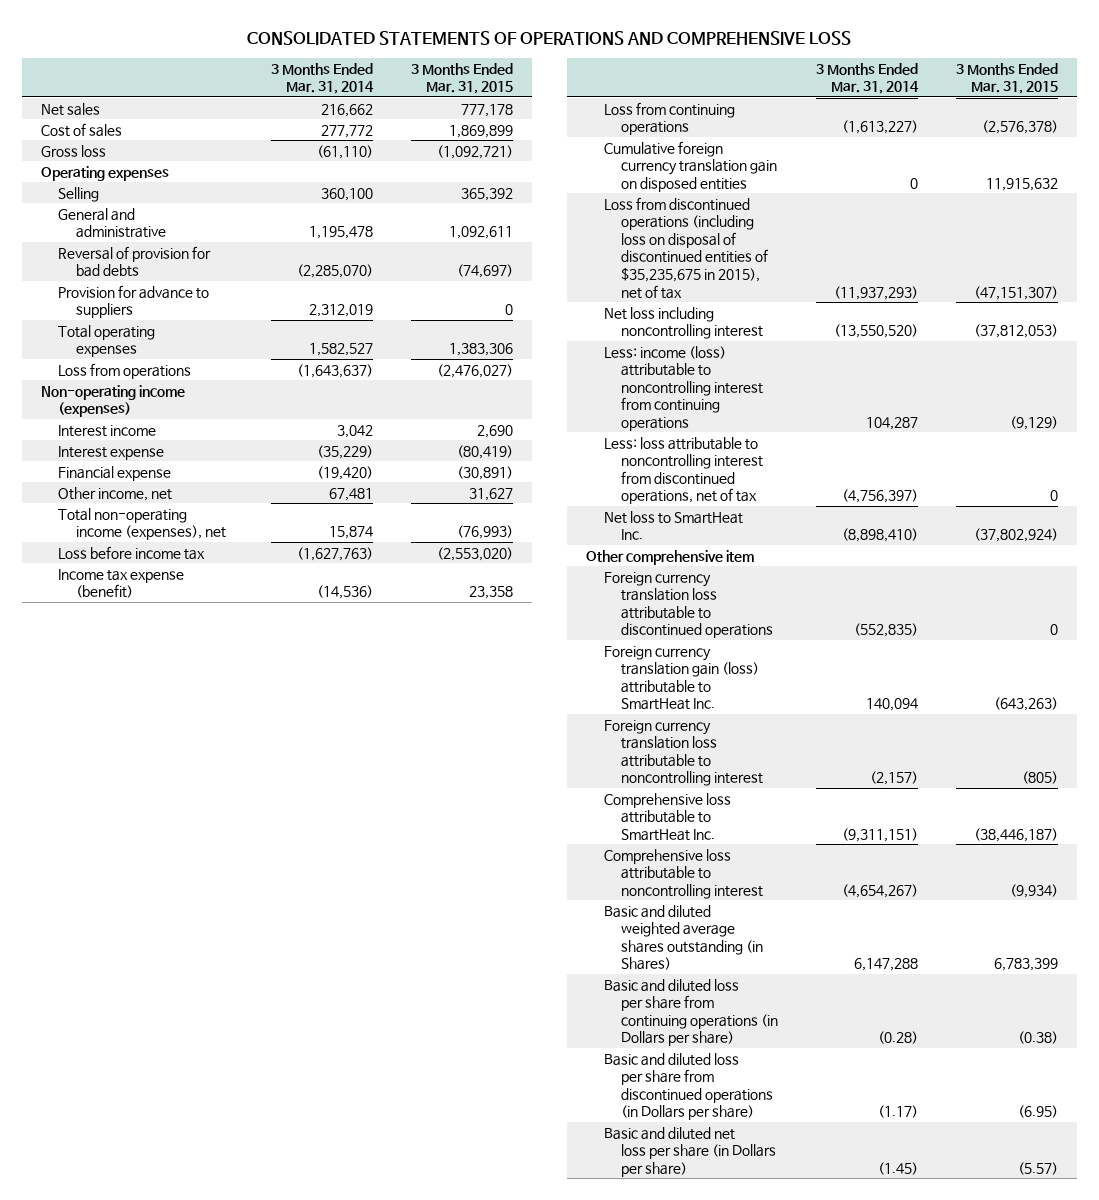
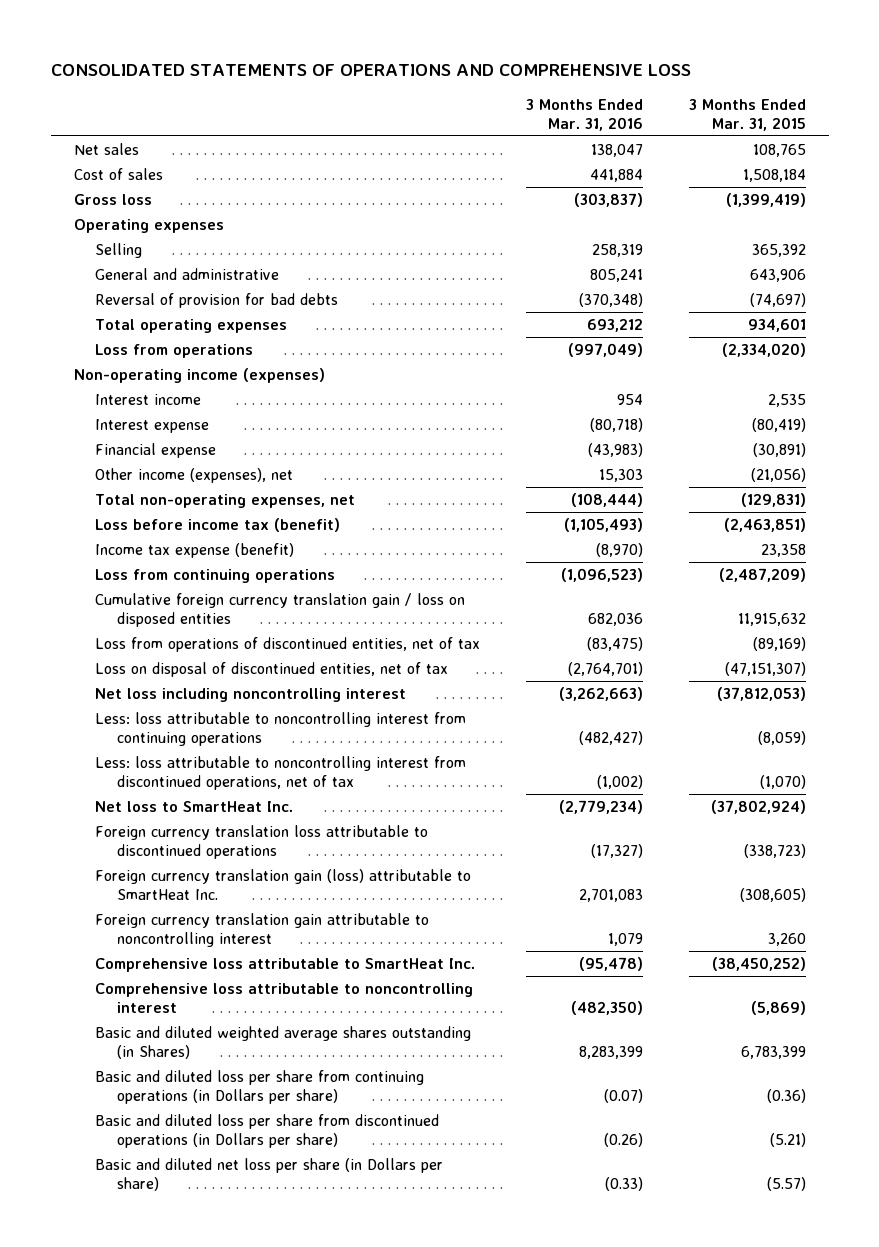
[270,62,374,95] 3 Months Ended Mar. 31, 2014 -> none
none -> [526,98,644,131] 3 Months Ended Mar. 31, 2016
[460,103,513,117] 777,178 -> [752,144,806,158] 108,765
[448,124,513,138] 1,869,899 -> [742,169,806,183] 1,508,184
[436,144,513,159] (1,092,721) -> [725,193,806,208] (1,399,419)
[448,226,513,240] 1,092,611 -> [749,269,806,283] 643,906
[58,284,210,319] Provision for advance to suppliers -> none
[448,343,513,357] 1,383,306 -> [747,318,806,333] 934,601
[436,363,513,378] (2,476,027) -> [721,343,806,358] (2,334,020)
[476,424,513,438] 2,690 -> [767,394,806,408] 2,535
[58,486,173,501] Other income, net -> [95,468,294,484] Other income (expenses), net
[468,487,513,501] 31,627 -> [750,468,806,483] (21,056)
[58,507,226,541] Total non-operating income (expenses), net -> [95,494,356,509] Total non-operating expenses, net
[456,525,513,540] (76,993) -> [740,493,806,508] (129,831)
[58,545,206,560] Loss before income tax -> [95,518,341,533] Loss before income tax (benefit)
[436,546,513,561] (2,553,020) -> [723,518,806,533] (2,463,851)
[981,120,1058,135] (2,576,378) -> [718,568,806,583] (2,487,209)
[603,140,778,192] Cumulative foreign currency translation gain on disposed entities -> [95,593,466,628] Cumulative foreign currency translation gain / loss on disposed entities
[603,196,769,299] Loss from discontinued operations (including loss on disposal of discontinued entities of $35,235,675 in 2015), net of tax -> [95,637,481,653] Loss from operations of discontinued entities, net of tax
[973,285,1058,300] (47,151,307) -> [752,637,806,652] (89,169)
none -> [95,662,449,678] Loss on disposal of discontinued entities, net of tax
[603,345,764,431] Less: income (loss) attributable to noncontrolling interest from continuing operations -> [95,712,467,747] Less: loss attributable to noncontrolling interest from continuing operations
[1009,415,1058,430] (9,129) -> [757,731,806,746] (8,059)
[1049,490,1058,502] 0 -> [759,775,806,790] (1,070)
[585,549,754,565] Other comprehensive item -> none
[1049,624,1058,636] 0 -> [743,844,806,859] (338,723)
[993,697,1058,712] (643,263) -> [739,888,806,903] (308,605)
[603,719,764,787] Foreign currency translation loss attributable to noncontrolling interest -> [95,913,430,948] Foreign currency translation gain attributable to noncontrolling interest
[1021,771,1058,785] (805) -> [767,933,806,947] 3,260
[973,827,1058,842] (38,446,187) -> [711,957,806,972] (38,450,252)
[1009,883,1058,898] (9,934) -> [750,1001,806,1016] (5,869)
[1017,1031,1058,1045] (0.38) -> [766,1089,806,1104] (0.36)
[1017,1105,1058,1119] (6.95) -> [769,1133,806,1148] (5.21)

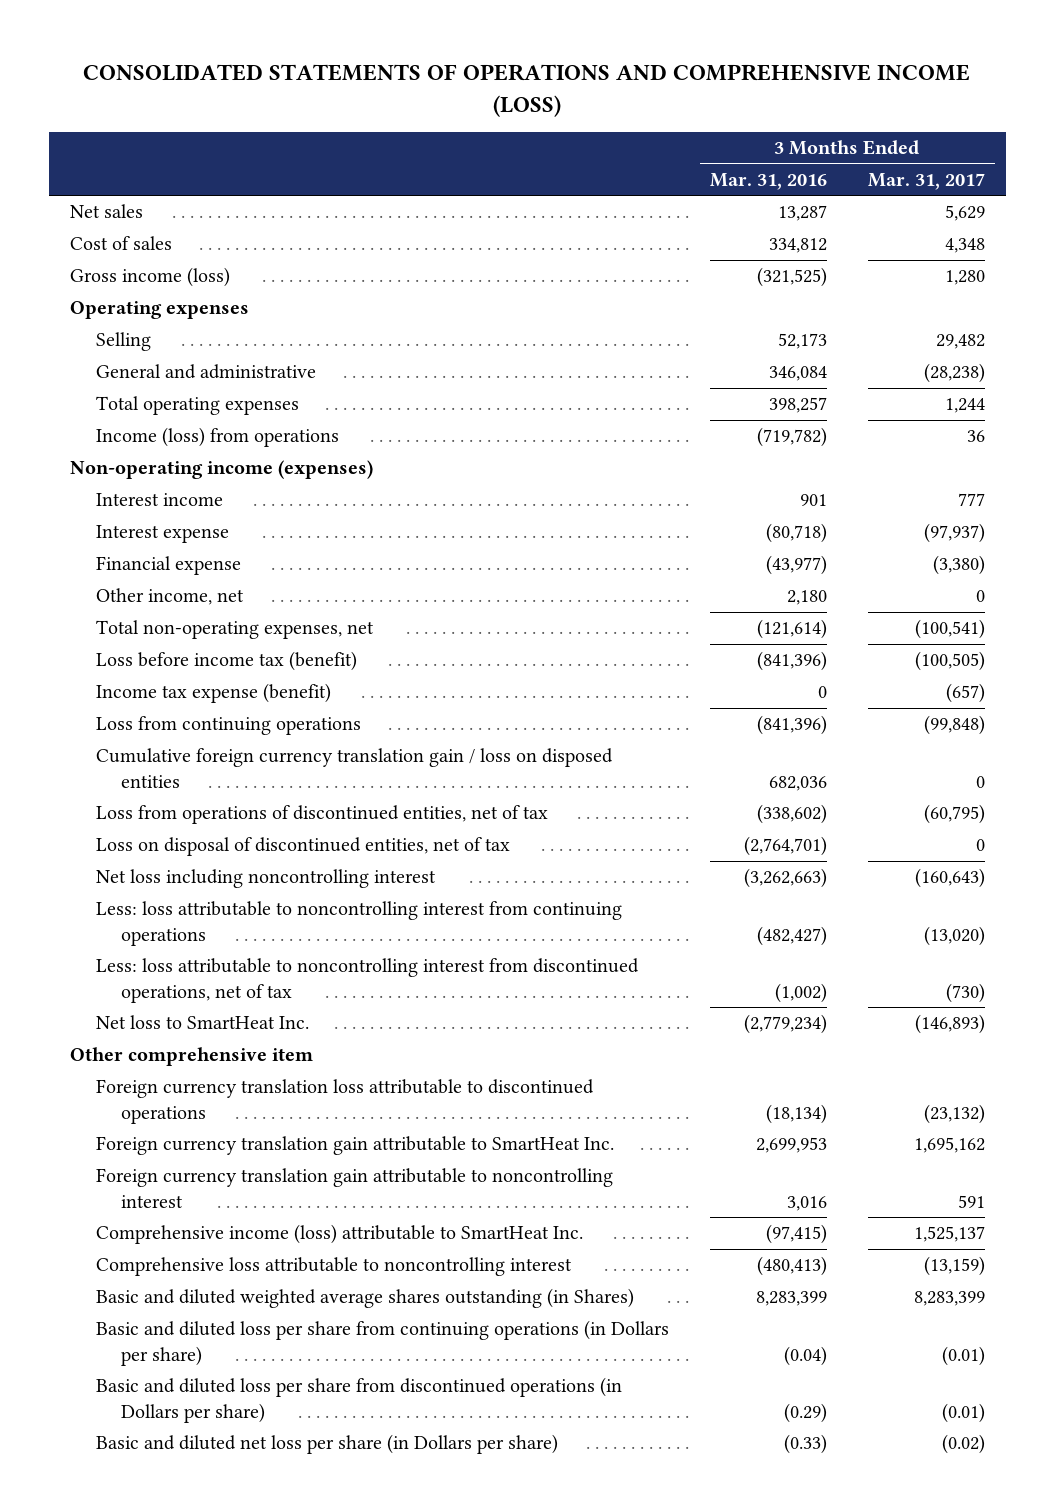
[50,63,691,76] CONSOLIDATED STATEMENTS OF OPERATIONS AND COMPREHENSIVE LOSS -> [83,64,971,117] CONSOLIDATED STATEMENTS OF OPERATIONS AND COMPREHENSIVE INCOME (LOSS)
[688,98,806,131] 3 Months Ended Mar. 31, 2015 -> none
none -> [868,173,986,191] Mar. 31, 2017
[591,144,644,158] 138,047 -> [777,205,827,222] 13,287
[590,169,644,183] 441,884 -> [768,238,827,254] 334,812
[73,194,152,206] Gross loss -> [69,267,230,288] Gross income (loss)
[574,193,644,208] (303,837) -> [756,267,827,288] (321,525)
[95,293,339,309] Reversal of provision for bad debts -> none
[592,244,644,258] 258,319 -> [777,333,827,350] 52,173
[590,269,644,283] 805,241 -> [768,366,827,382] 346,084
[587,319,644,333] 693,212 -> [768,397,827,414] 398,257
[95,344,254,359] Loss from operations -> [95,427,339,448] Income (loss) from operations
[568,343,644,358] (997,049) -> [756,427,827,448] (719,782)
[617,394,644,406] 954 -> [799,494,827,507] 901
[588,443,644,458] (43,983) -> [765,555,827,576] (43,977)
[95,468,294,484] Other income (expenses), net -> [95,588,244,606] Other income, net
[599,469,644,483] 15,303 -> [786,590,827,606] 2,180
[571,493,644,508] (108,444) -> [756,619,827,640] (121,614)
[564,518,644,533] (1,105,493) -> [756,651,827,672] (841,396)
[596,543,644,558] (8,970) -> [817,686,827,699] 0
[561,568,644,583] (1,096,523) -> [756,715,827,736] (841,396)
[587,637,644,652] (83,475) -> [756,804,827,825] (338,602)
none -> [69,1047,313,1067] Other comprehensive item
[591,844,644,859] (17,327) -> [765,1103,827,1124] (18,134)
[95,869,472,901] Foreign currency translation gain (loss) attributable to SmartHeat Inc. -> [95,1136,614,1156] Foreign currency translation gain attributable to SmartHeat Inc.
[579,889,644,903] 2,701,083 -> [755,1137,827,1154] 2,699,953
[608,933,644,947] 1,079 -> [786,1195,827,1211] 3,016
[95,958,476,973] Comprehensive loss attributable to SmartHeat Inc. -> [95,1224,583,1245] Comprehensive income (loss) attributable to SmartHeat Inc.
[579,957,644,972] (95,478) -> [765,1224,827,1245] (97,415)
[571,1001,644,1016] (482,350) -> [756,1256,827,1277] (480,413)
[604,1089,644,1104] (0.07) -> [783,1345,827,1366] (0.04)
[604,1133,644,1148] (0.26) -> [783,1402,827,1423] (0.29)

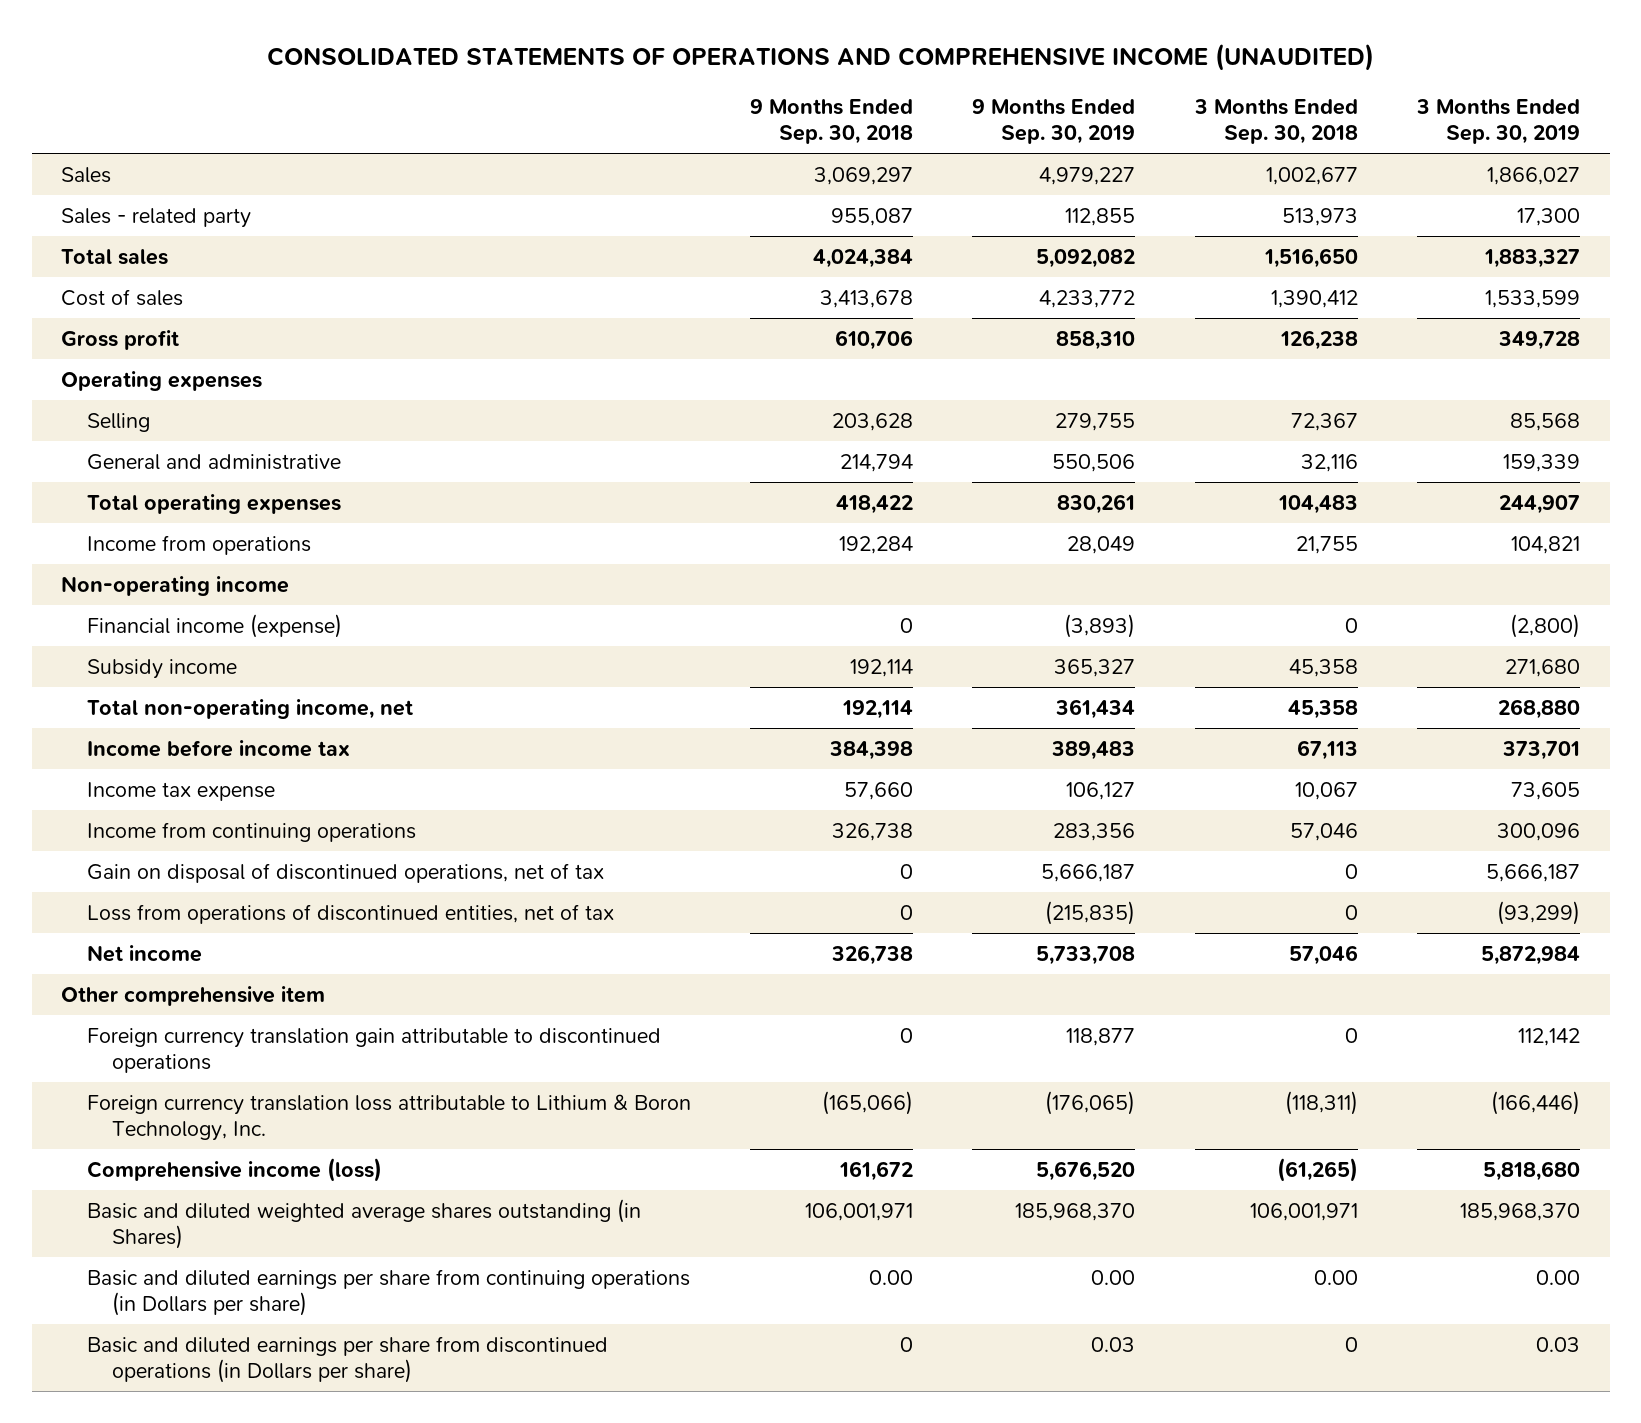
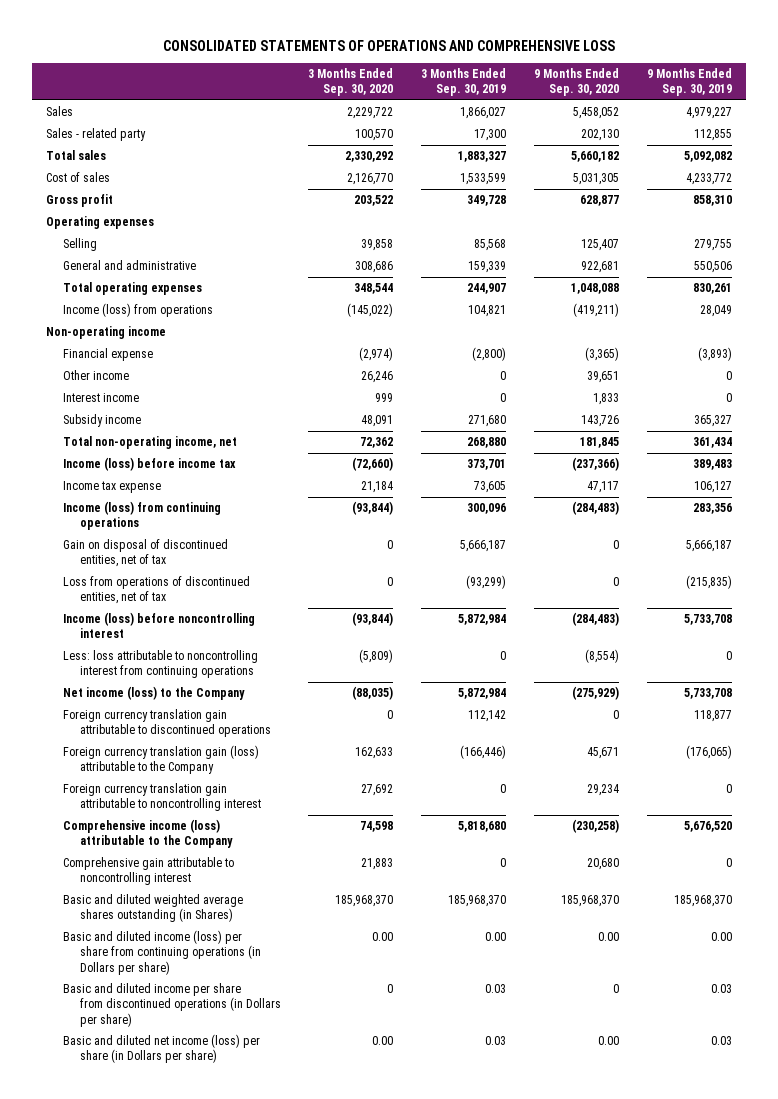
[266,42,1374,71] CONSOLIDATED STATEMENTS OF OPERATIONS AND COMPREHENSIVE INCOME (UNAUDITED) -> [163,39,616,51] CONSOLIDATED STATEMENTS OF OPERATIONS AND COMPREHENSIVE LOSS
[750,98,914,144] 9 Months Ended Sep. 30, 2018 -> none
[1193,98,1358,144] 3 Months Ended Sep. 30, 2018 -> none
none -> [308,68,394,97] 3 Months Ended Sep. 30, 2020
none -> [534,68,620,97] 9 Months Ended Sep. 30, 2020
[86,534,311,555] Income from operations -> [62,303,213,318] Income (loss) from operations
[86,613,342,638] Financial income (expense) -> [62,348,153,362] Financial expense
none -> [62,370,129,381] Other income
none -> [62,393,139,403] Interest income
[86,739,350,757] Income before income tax -> [62,457,236,472] Income (loss) before income tax
[86,821,416,842] Income from continuing operations -> [62,501,221,531] Income (loss) from continuing operations
[86,862,604,883] Gain on disposal of discontinued operations, net of tax -> [62,539,228,568] Gain on disposal of discontinued entities, net of tax
[61,985,326,1006] Other comprehensive item -> none
none -> [62,612,255,639] Income (loss) before noncontrolling interest
none -> [62,650,258,679] Less: loss attributable to noncontrolling interest from continuing operations
[86,944,202,962] Net income -> [62,686,245,701] Net income (loss) to the Company
[86,1093,691,1141] Foreign currency translation loss attributable to Lithium & Boron Technology, Inc. -> [62,745,259,775] Foreign currency translation gain (loss) attributable to the Company
none -> [62,783,261,812] Foreign currency translation gain attributable to noncontrolling interest
[86,1157,382,1182] Comprehensive income (loss) -> [62,819,233,849] Comprehensive income (loss) attributable to the Company
none -> [62,857,234,886] Comprehensive gain attributable to noncontrolling interest
[86,1268,690,1316] Basic and diluted earnings per share from continuing operations (in Dollars per share) -> [62,930,261,975] Basic and diluted income (loss) per share from continuing operations (in Dollars per share)
[86,1335,608,1383] Basic and diluted earnings per share from discontinued operations (in Dollars per share) -> [62,983,281,1027] Basic and diluted income per share from discontinued operations (in Dollars per share)
none -> [62,1034,260,1064] Basic and diluted net income (loss) per share (in Dollars per share)

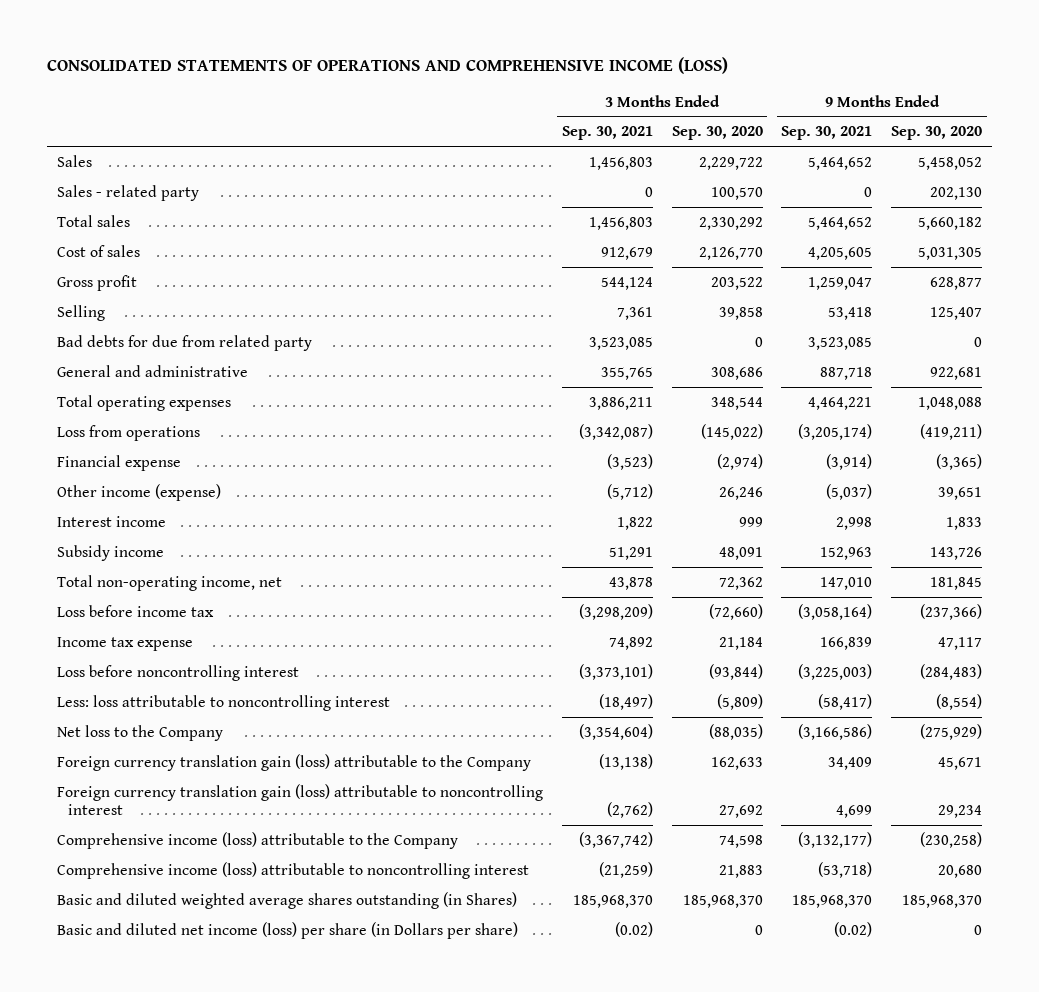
[163,39,616,51] CONSOLIDATED STATEMENTS OF OPERATIONS AND COMPREHENSIVE LOSS -> [47,57,729,75] CONSOLIDATED STATEMENTS OF OPERATIONS AND COMPREHENSIVE INCOME (LOSS)
[421,68,507,97] 3 Months Ended Sep. 30, 2019 -> none
[647,68,733,97] 9 Months Ended Sep. 30, 2019 -> none
none -> [561,126,653,141] Sep. 30, 2021
none -> [781,126,873,141] Sep. 30, 2021
[45,216,154,230] Operating expenses -> none
none -> [56,334,312,351] Bad debts for due from related party
[45,326,166,340] Non-operating income -> none
[62,303,213,318] Income (loss) from operations -> [56,424,200,441] Loss from operations
[62,370,129,381] Other income -> [56,483,221,501] Other income (expense)
[62,457,236,472] Income (loss) before income tax -> [56,604,214,617] Loss before income tax
[62,539,228,568] Gain on disposal of discontinued entities, net of tax -> none
[62,576,250,605] Loss from operations of discontinued entities, net of tax -> none
[62,612,255,639] Income (loss) before noncontrolling interest -> none
[62,709,271,738] Foreign currency translation gain attributable to discontinued operations -> none
[62,501,221,531] Income (loss) from continuing operations -> [56,664,299,681] Loss before noncontrolling interest
[62,650,258,679] Less: loss attributable to noncontrolling interest from continuing operations -> [56,694,390,711] Less: loss attributable to noncontrolling interest
[62,686,245,701] Net income (loss) to the Company -> [56,724,223,741] Net loss to the Company
[62,783,261,812] Foreign currency translation gain attributable to noncontrolling interest -> [56,783,543,816] Foreign currency translation gain (loss) attributable to noncontrolling interest
[62,857,234,886] Comprehensive gain attributable to noncontrolling interest -> [56,861,529,879] Comprehensive income (loss) attributable to noncontrolling interest
[62,930,261,975] Basic and diluted income (loss) per share from continuing operations (in Dollars per share) -> none
[62,983,281,1027] Basic and diluted income per share from discontinued operations (in Dollars per share) -> none
[372,1036,394,1046] 0.00 -> [754,924,763,935] 0
[598,1036,620,1046] 0.00 -> [974,924,983,935] 0

